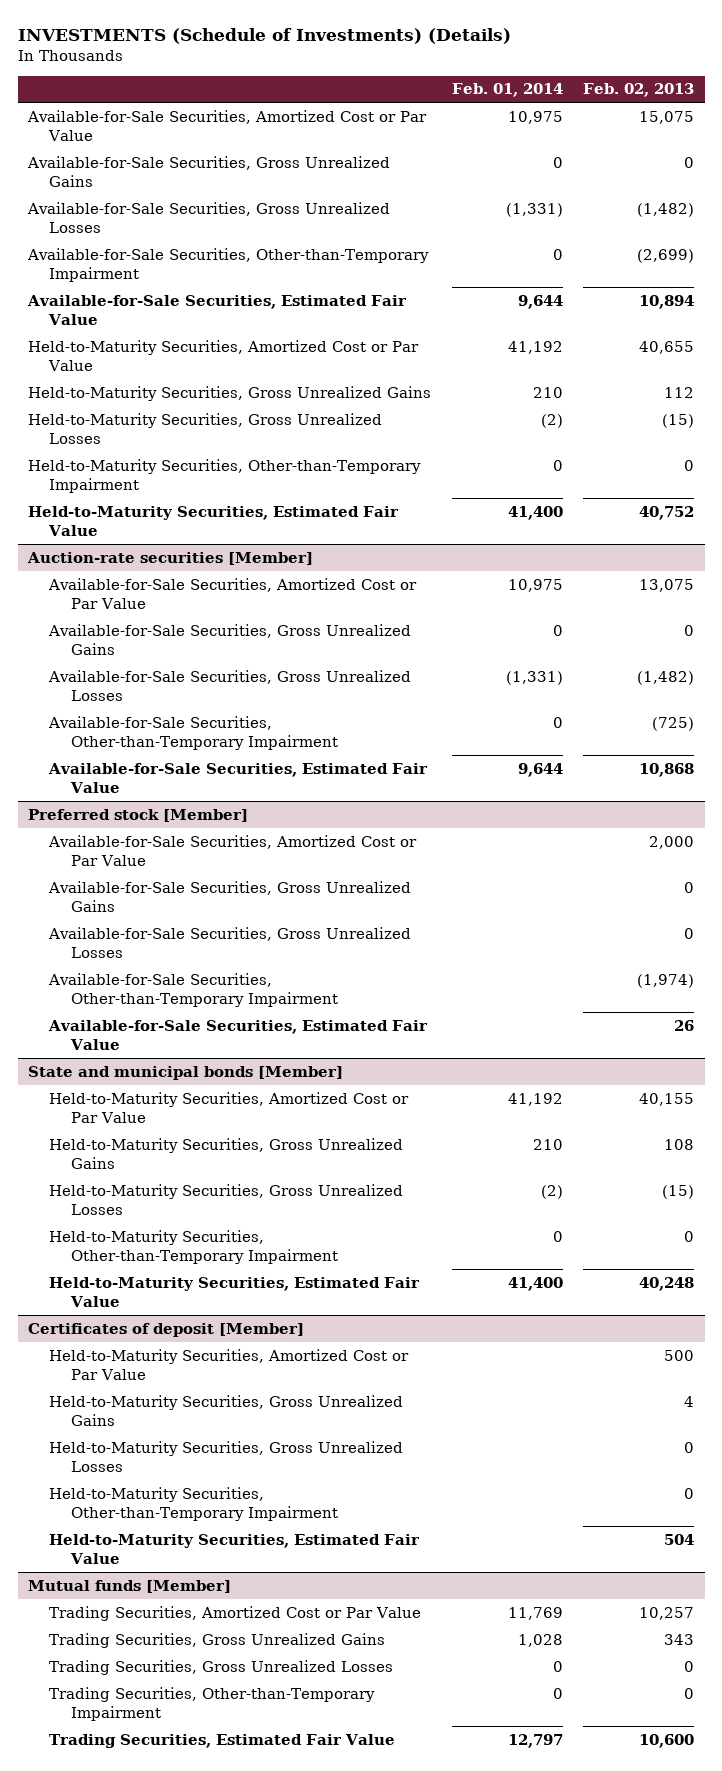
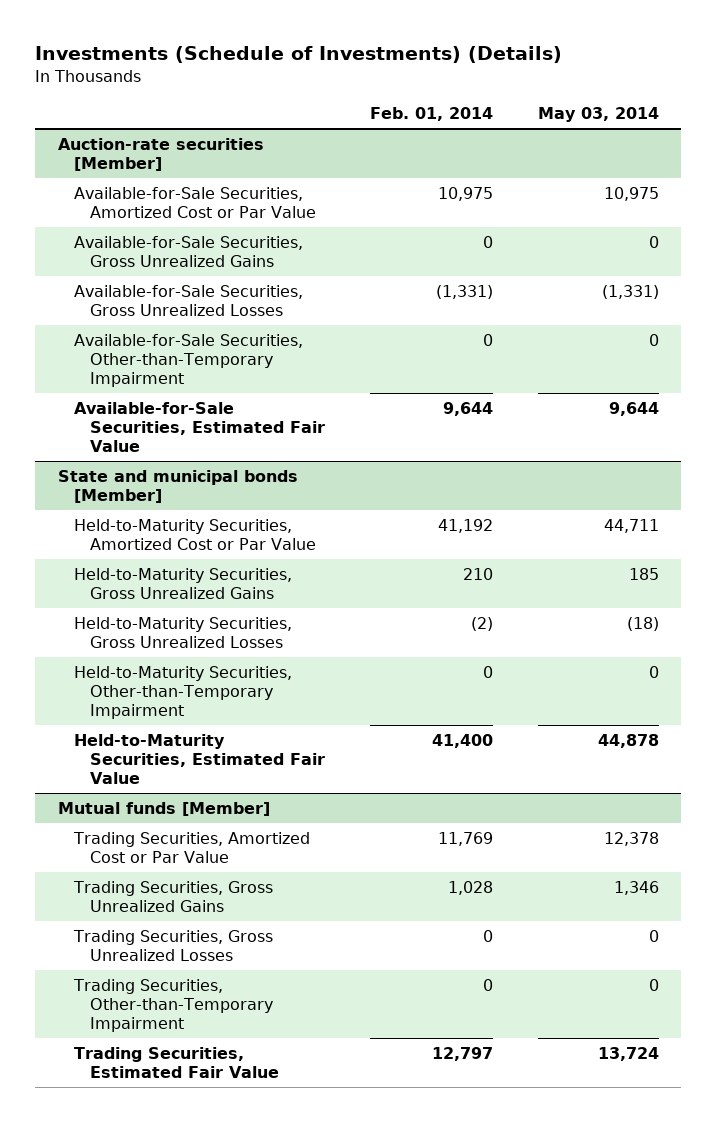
[17,27,511,44] INVESTMENTS (Schedule of Investments) (Details) -> [35,46,563,64] Investments (Schedule of Investments) (Details)
[583,83,695,98] Feb. 02, 2013 -> none
none -> [537,107,659,123] May 03, 2014
[27,109,428,141] Available-for-Sale Securities, Amortized Cost or Par Value -> none
[27,155,391,187] Available-for-Sale Securities, Gross Unrealized Gains -> none
[27,201,391,233] Available-for-Sale Securities, Gross Unrealized Losses -> none
[27,247,430,282] Available-for-Sale Securities, Other-than-Temporary Impairment -> none
[27,294,408,325] Available-for-Sale Securities, Estimated Fair Value -> none
[28,339,420,371] Held-to-Maturity Securities, Amortized Cost or Par Value -> none
[28,385,432,401] Held-to-Maturity Securities, Gross Unrealized Gains -> none
[28,412,383,444] Held-to-Maturity Securities, Gross Unrealized Losses -> none
[28,458,422,493] Held-to-Maturity Securities, Other-than-Temporary Impairment -> none
[28,505,400,536] Held-to-Maturity Securities, Estimated Fair Value -> none
[28,808,249,822] Preferred stock [Member] -> none
[48,834,418,866] Available-for-Sale Securities, Amortized Cost or Par Value -> none
[48,880,412,912] Available-for-Sale Securities, Gross Unrealized Gains -> none
[48,926,412,958] Available-for-Sale Securities, Gross Unrealized Losses -> none
[48,972,338,1007] Available-for-Sale Securities, Other-than-Temporary Impairment -> none
[48,1019,429,1050] Available-for-Sale Securities, Estimated Fair Value -> none
[28,1322,305,1337] Certificates of deposit [Member] -> none
[49,1348,410,1380] Held-to-Maturity Securities, Amortized Cost or Par Value -> none
[49,1394,404,1426] Held-to-Maturity Securities, Gross Unrealized Gains -> none
[49,1440,404,1472] Held-to-Maturity Securities, Gross Unrealized Losses -> none
[49,1486,338,1521] Held-to-Maturity Securities, Other-than-Temporary Impairment -> none
[49,1533,421,1564] Held-to-Maturity Securities, Estimated Fair Value -> none

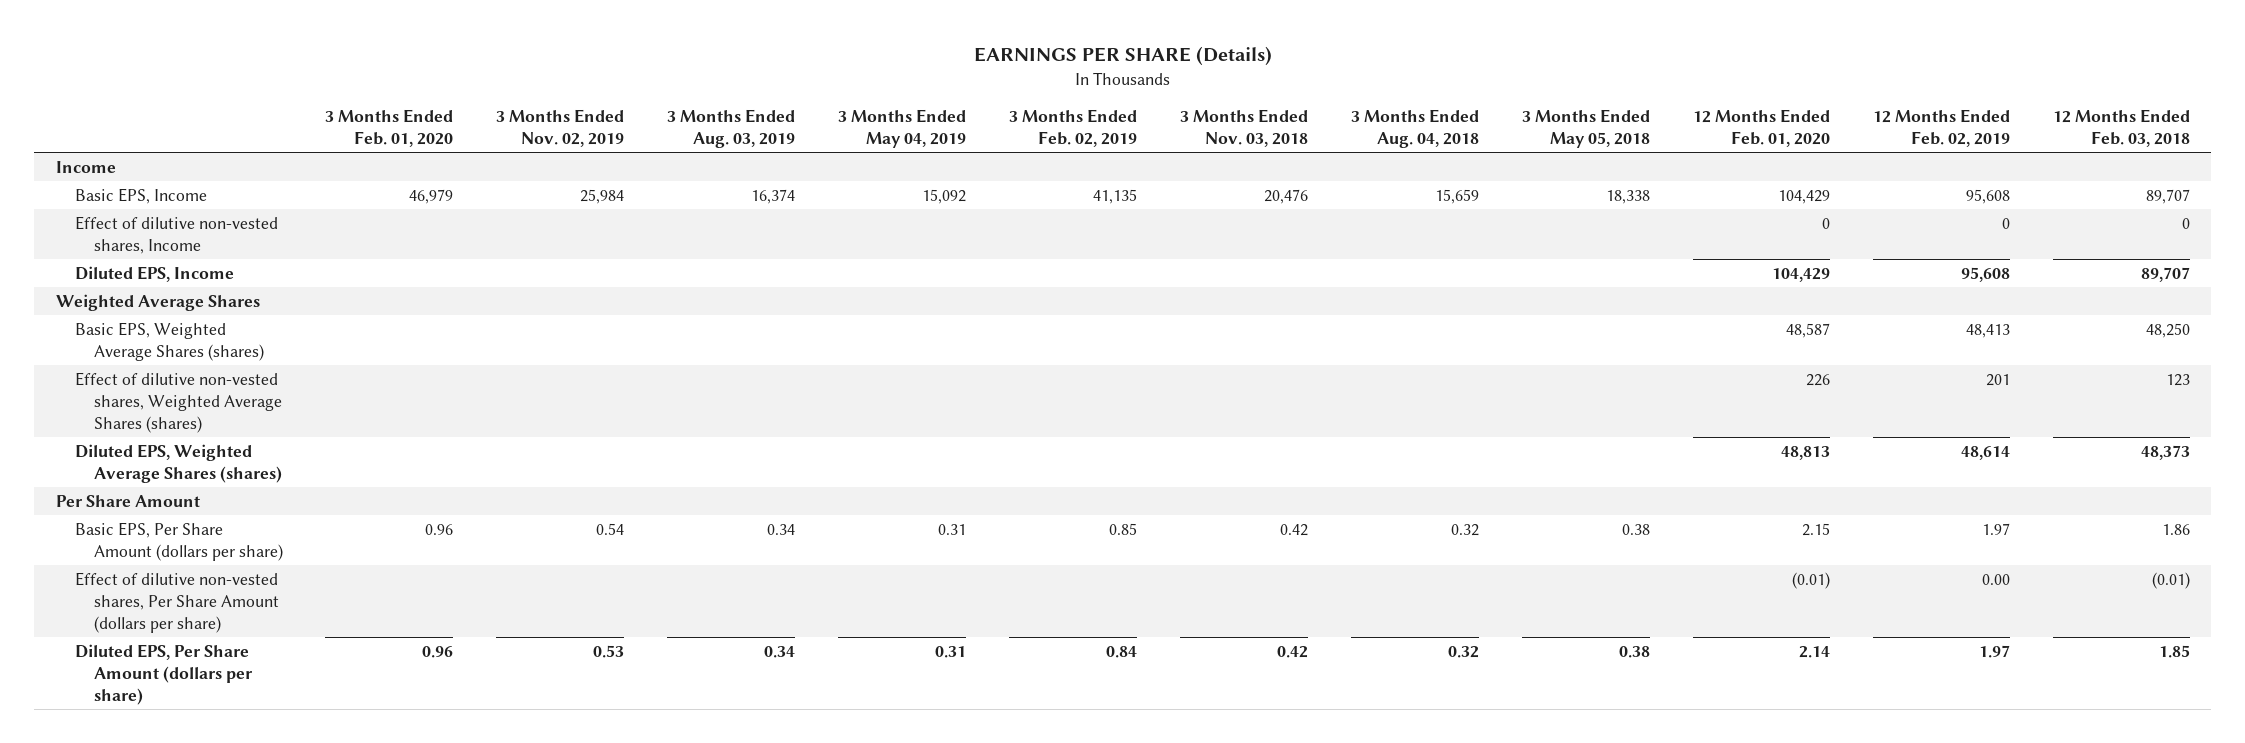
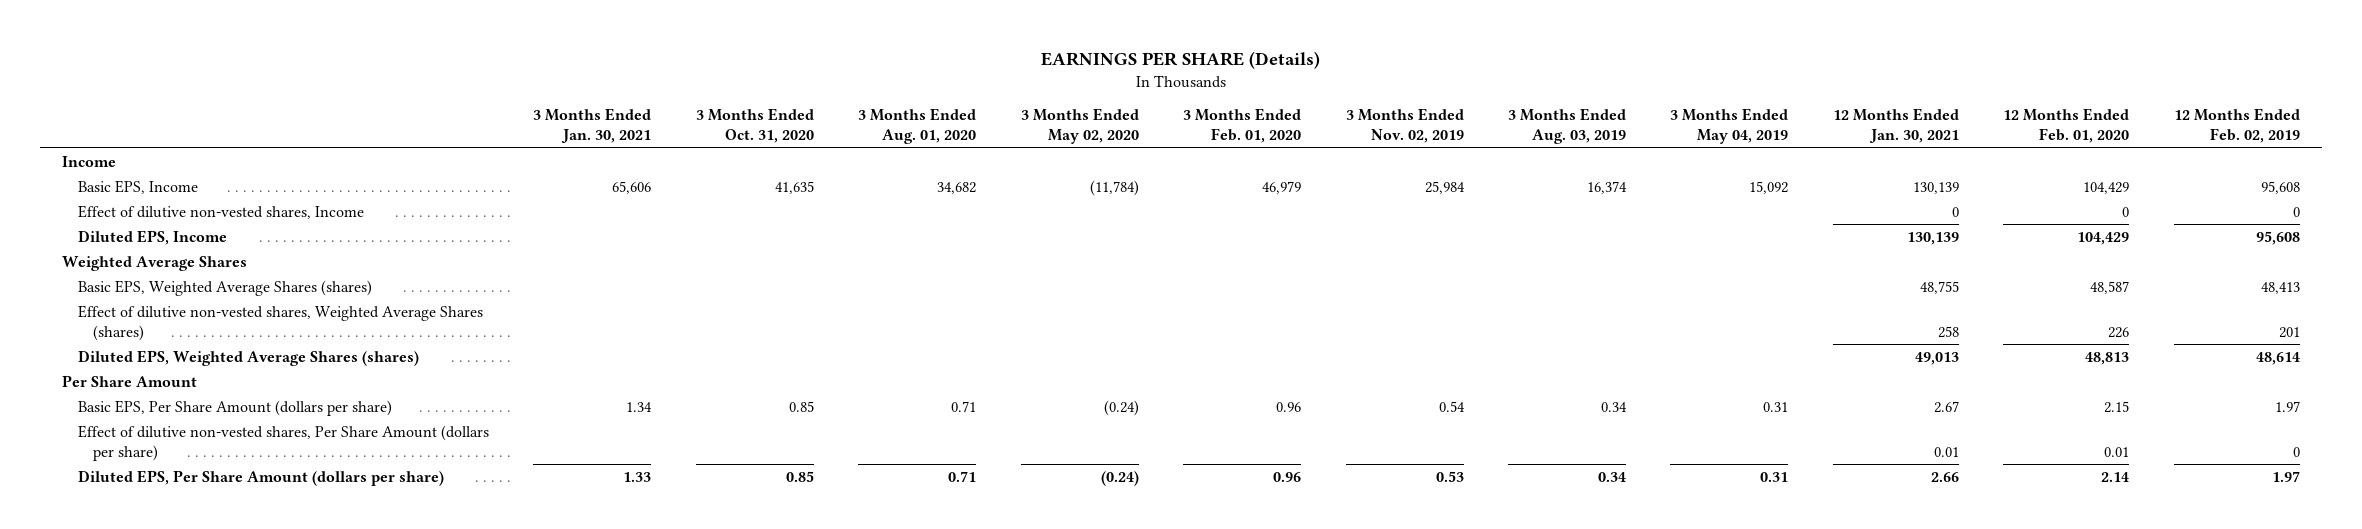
[1009,108,1138,147] 3 Months Ended Feb. 02, 2019 -> none
[1180,108,1309,147] 3 Months Ended Nov. 03, 2018 -> none
[1350,108,1479,148] 3 Months Ended Aug. 04, 2018 -> none
[1521,108,1650,148] 3 Months Ended May 05, 2018 -> none
[2052,108,2190,147] 12 Months Ended Feb. 03, 2018 -> none
none -> [533,108,652,144] 3 Months Ended Jan. 30, 2021
none -> [695,108,814,144] 3 Months Ended Oct. 31, 2020
none -> [858,108,977,145] 3 Months Ended Aug. 01, 2020
none -> [1020,108,1139,145] 3 Months Ended May 02, 2020
none -> [1832,108,1959,144] 12 Months Ended Jan. 30, 2021
[1791,571,1830,589] (0.01) -> [2104,446,2130,457] 0.01
[1981,573,2010,585] 0.00 -> [2292,446,2300,457] 0

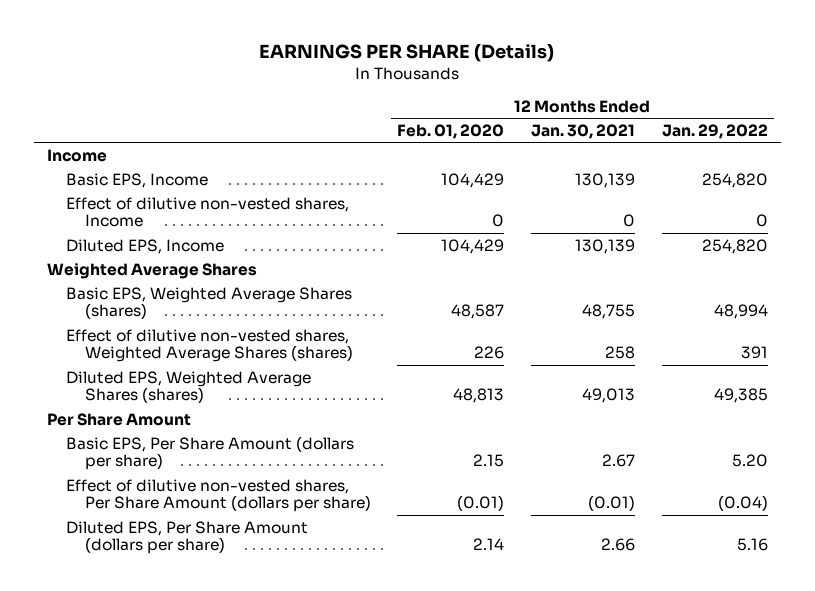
[533,108,652,144] 3 Months Ended Jan. 30, 2021 -> none
[695,108,814,144] 3 Months Ended Oct. 31, 2020 -> none
[858,108,977,145] 3 Months Ended Aug. 01, 2020 -> none
[1020,108,1139,145] 3 Months Ended May 02, 2020 -> none
[1183,108,1302,144] 3 Months Ended Feb. 01, 2020 -> none
[1345,108,1464,144] 3 Months Ended Nov. 02, 2019 -> none
[1507,108,1626,145] 3 Months Ended Aug. 03, 2019 -> none
[1670,108,1789,145] 3 Months Ended May 04, 2019 -> none
[2173,108,2300,144] 12 Months Ended Feb. 02, 2019 -> none
none -> [661,123,768,139] Jan. 29, 2022
[1933,446,1959,457] 0.01 -> [587,495,635,512] (0.01)
[2104,446,2130,457] 0.01 -> [457,495,505,512] (0.01)

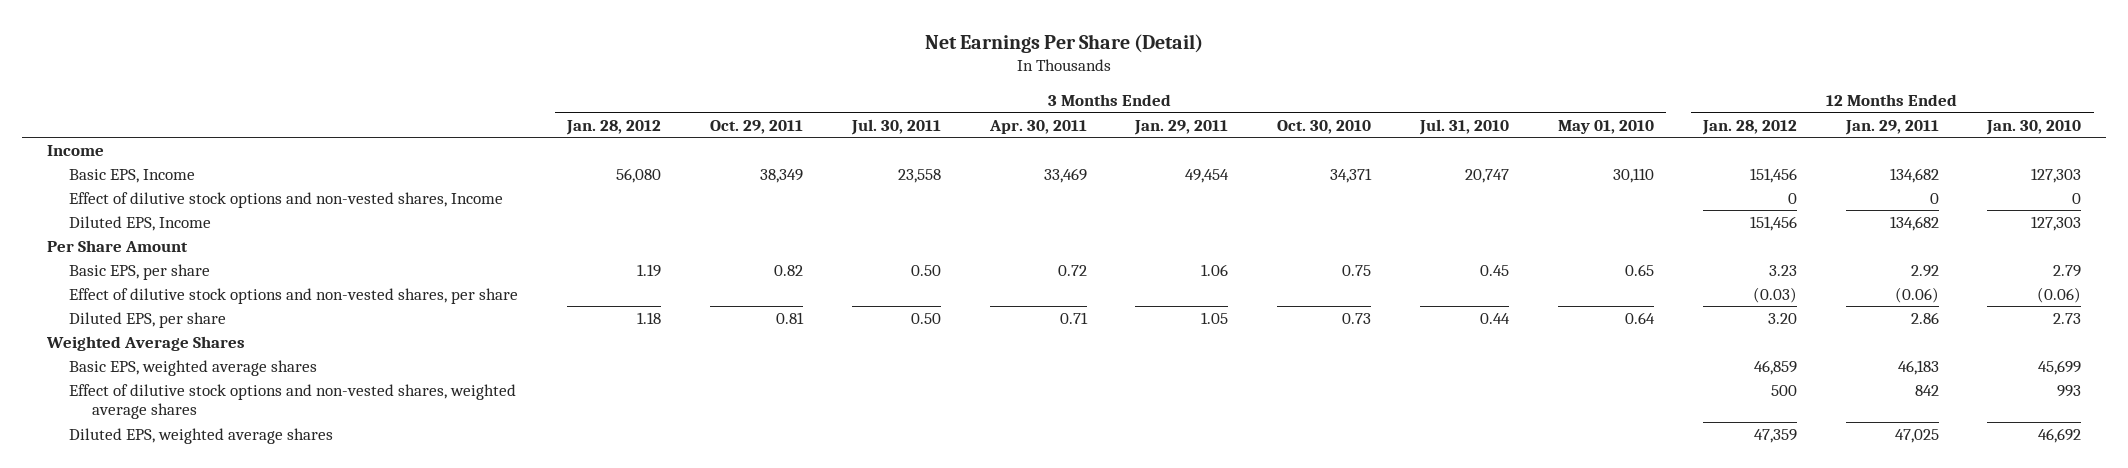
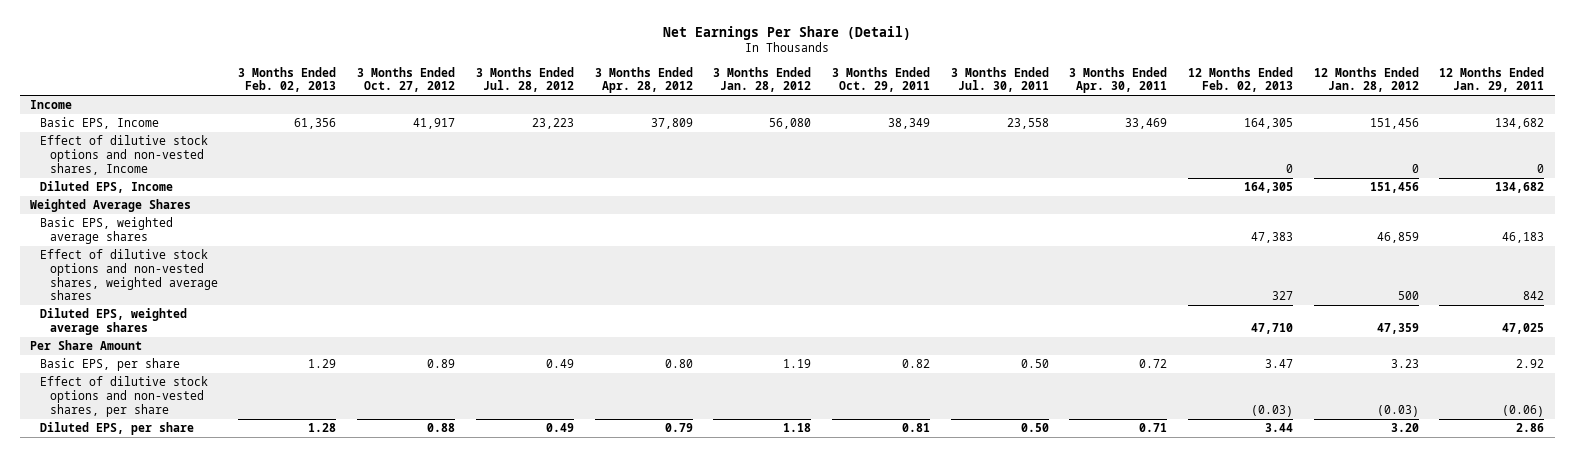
[1134,119,1229,135] Jan. 29, 2011 -> none
[1277,119,1372,134] Oct. 30, 2010 -> none
[1419,118,1510,135] Jul. 31, 2010 -> none
[1557,119,1654,134] May 01, 2010 -> none
[1986,119,2082,135] Jan. 30, 2010 -> none
none -> [238,66,337,93] 3 Months Ended Feb. 02, 2013
none -> [357,66,456,93] 3 Months Ended Oct. 27, 2012
none -> [475,66,574,93] 3 Months Ended Jul. 28, 2012
none -> [594,66,693,94] 3 Months Ended Apr. 28, 2012
none -> [1188,66,1294,93] 12 Months Ended Feb. 02, 2013
[46,239,188,252] Per Share Amount -> [29,340,142,351] Per Share Amount
[69,263,211,280] Basic EPS, per share -> [39,358,180,372] Basic EPS, per share
[69,287,519,304] Effect of dilutive stock options and non-vested shares, per share -> [39,376,208,417] Effect of dilutive stock options and non-vested shares, per share
[69,311,227,328] Diluted EPS, per share -> [39,422,194,436] Diluted EPS, per share

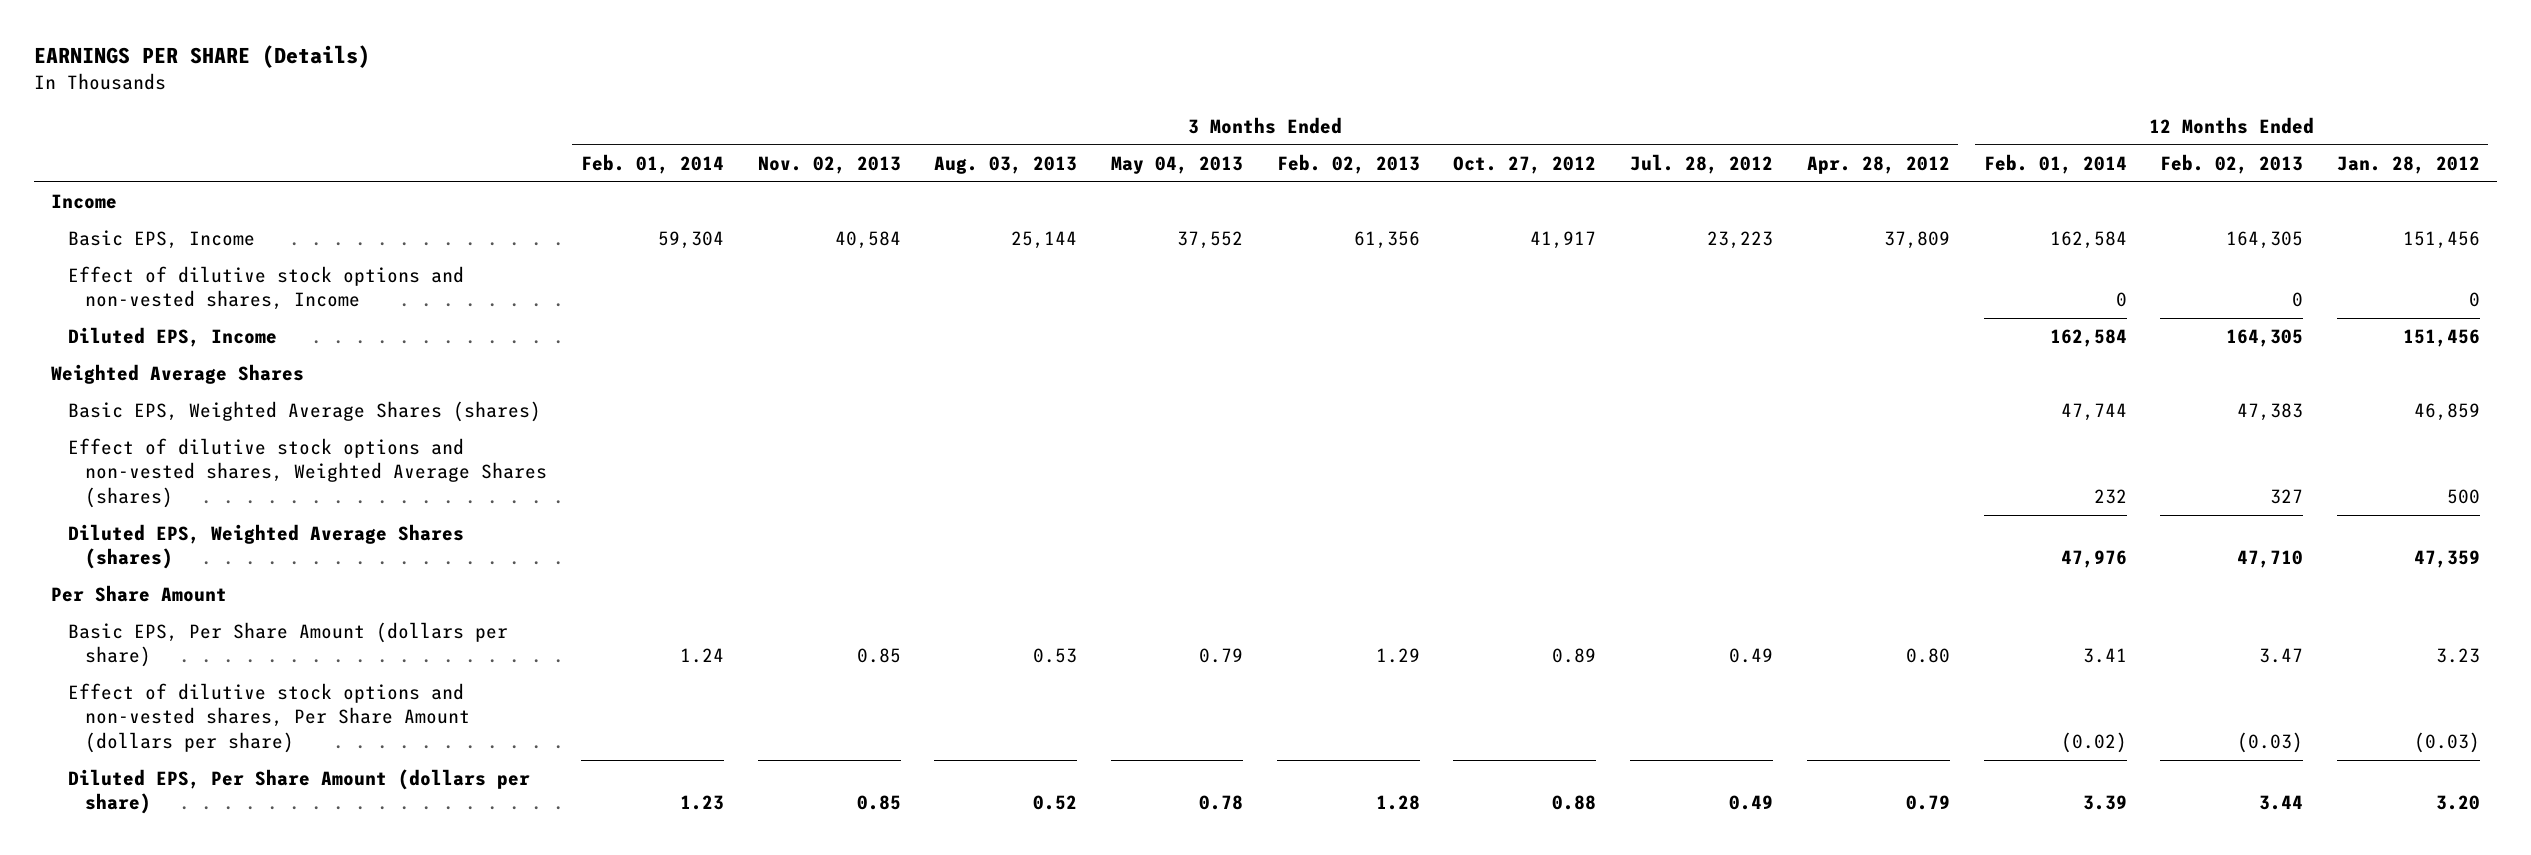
[663,25,912,40] Net Earnings Per Share (Detail) -> [33,45,370,69] EARNINGS PER SHARE (Details)
[713,66,812,93] 3 Months Ended Jan. 28, 2012 -> none
[831,66,930,93] 3 Months Ended Oct. 29, 2011 -> none
[950,66,1049,93] 3 Months Ended Jul. 30, 2011 -> none
[1069,66,1168,94] 3 Months Ended Apr. 30, 2011 -> none
[1439,66,1545,93] 12 Months Ended Jan. 29, 2011 -> none
none -> [580,153,724,174] Feb. 01, 2014
none -> [757,155,901,174] Nov. 02, 2013
none -> [934,155,1078,174] Aug. 03, 2013
none -> [1111,155,1244,174] May 04, 2013
none -> [1983,153,2127,174] Feb. 01, 2014
[39,217,173,244] Basic EPS, weighted average shares -> [67,401,541,423] Basic EPS, Weighted Average Shares (shares)
[39,249,218,301] Effect of dilutive stock options and non-vested shares, weighted average shares -> [67,438,548,508] Effect of dilutive stock options and non-vested shares, Weighted Average Shares (shares)
[39,308,187,335] Diluted EPS, weighted average shares -> [67,524,464,570] Diluted EPS, Weighted Average Shares (shares)
[39,358,180,372] Basic EPS, per share -> [67,622,508,668] Basic EPS, Per Share Amount (dollars per share)
[39,376,208,417] Effect of dilutive stock options and non-vested shares, per share -> [67,683,471,753] Effect of dilutive stock options and non-vested shares, Per Share Amount (dollars per share)
[39,422,194,436] Diluted EPS, per share -> [67,769,530,815] Diluted EPS, Per Share Amount (dollars per share)

